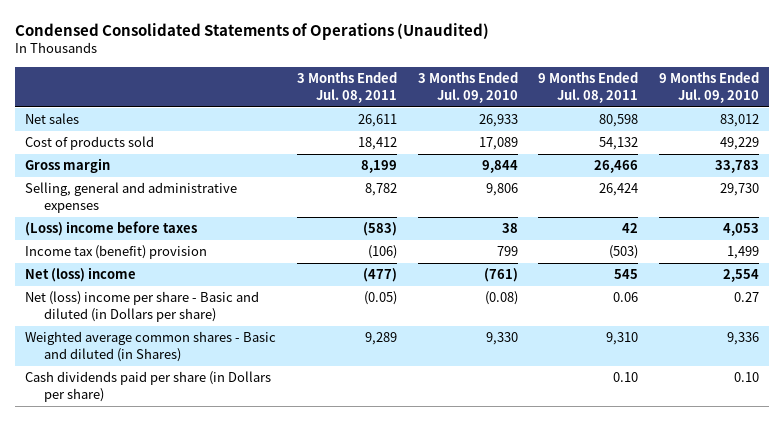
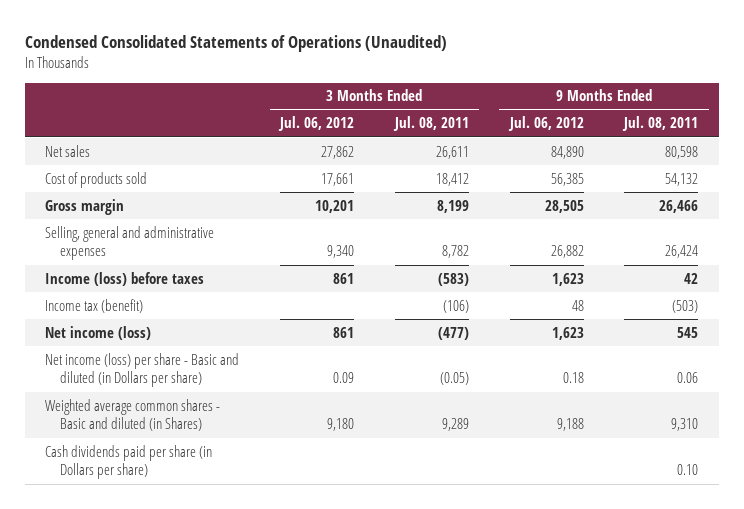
[417,71,518,103] 3 Months Ended Jul. 09, 2010 -> none
[658,71,759,103] 9 Months Ended Jul. 09, 2010 -> none
none -> [278,116,355,132] Jul. 06, 2012
none -> [507,116,584,132] Jul. 06, 2012
[25,221,198,237] (Loss) income before taxes -> [45,271,205,286] Income (loss) before taxes
[25,245,208,260] Income tax (benefit) provision -> [45,298,144,313] Income tax (benefit)
[25,267,137,283] Net (loss) income -> [45,325,152,340] Net income (loss)
[25,291,260,323] Net (loss) income per share - Basic and diluted (in Dollars per share) -> [45,352,240,388] Net income (loss) per share - Basic and diluted (in Dollars per share)

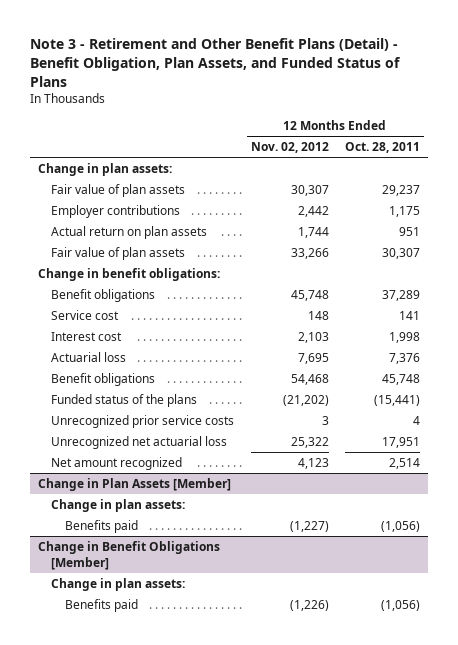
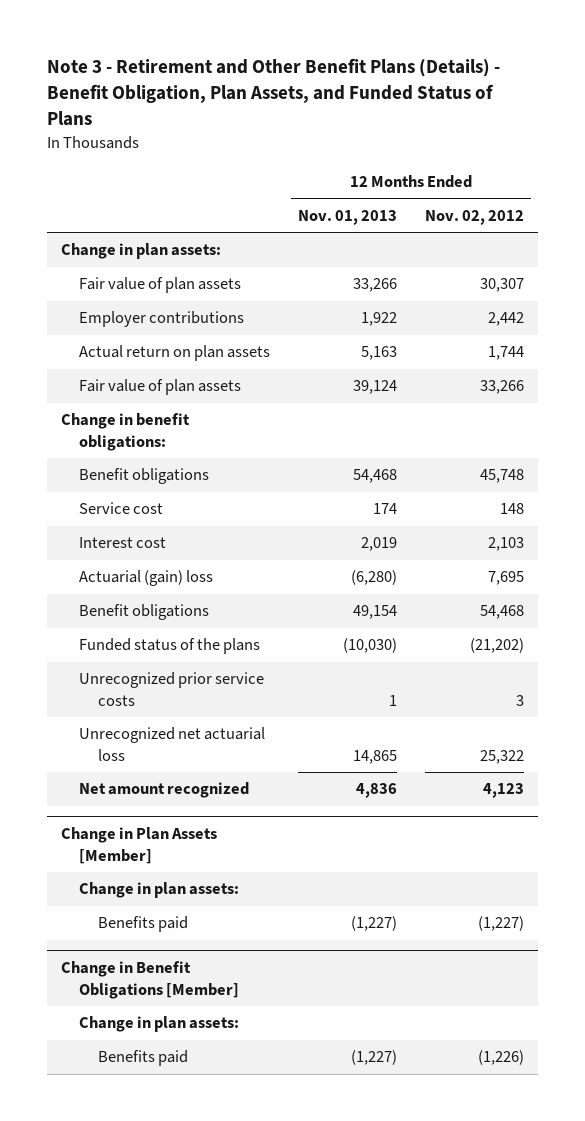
[29,37,401,87] Note 3 - Retirement and Other Benefit Plans (Detail) - Benefit Obligation, Plan Assets, and Funded Status of Plans -> [47,58,501,127] Note 3 - Retirement and Other Benefit Plans (Details) - Benefit Obligation, Plan Assets, and Funded Status of Plans
[344,142,420,154] Oct. 28, 2011 -> none
none -> [298,209,398,225] Nov. 01, 2013
[51,351,127,362] Actuarial loss -> [79,570,214,587] Actuarial (gain) loss

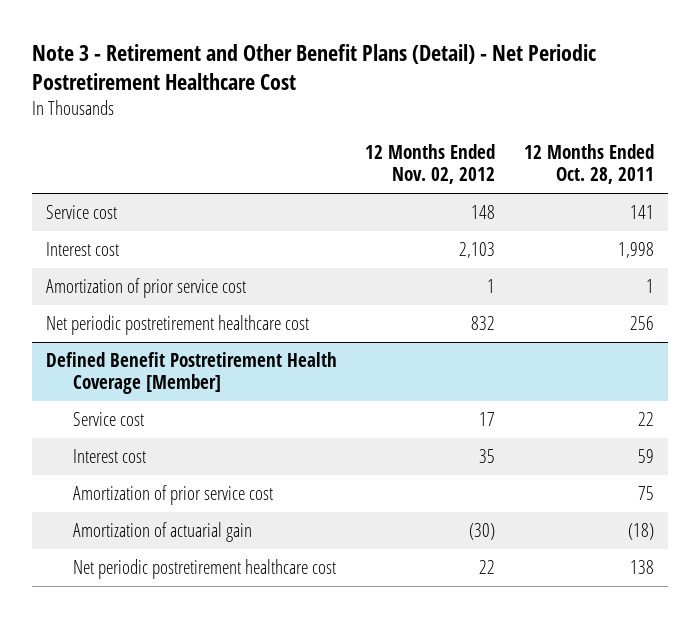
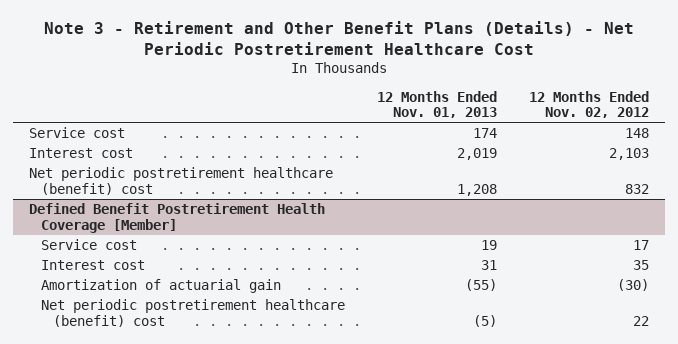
[31,43,596,90] Note 3 - Retirement and Other Benefit Plans (Detail) - Net Periodic Postretirement Healthcare Cost -> [44,20,635,55] Note 3 - Retirement and Other Benefit Plans (Details) - Net Periodic Postretirement Healthcare Cost
[523,144,654,185] 12 Months Ended Oct. 28, 2011 -> none
none -> [377,90,498,119] 12 Months Ended Nov. 01, 2013
[45,278,246,299] Amortization of prior service cost -> none
[45,315,309,336] Net periodic postretirement healthcare cost -> [29,166,334,195] Net periodic postretirement healthcare (benefit) cost
[73,485,274,506] Amortization of prior service cost -> none
[73,559,337,580] Net periodic postretirement healthcare cost -> [41,298,346,327] Net periodic postretirement healthcare (benefit) cost

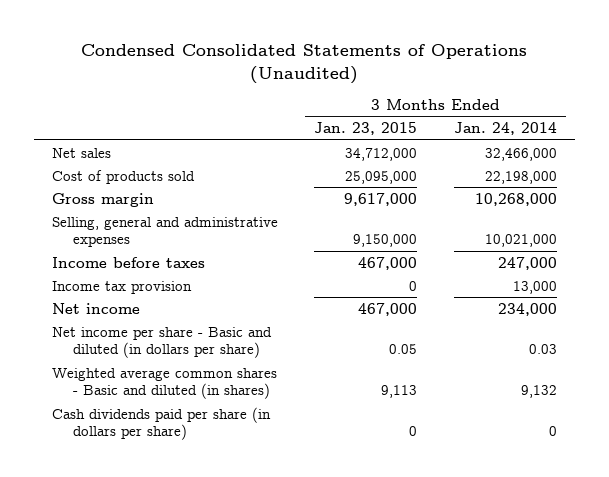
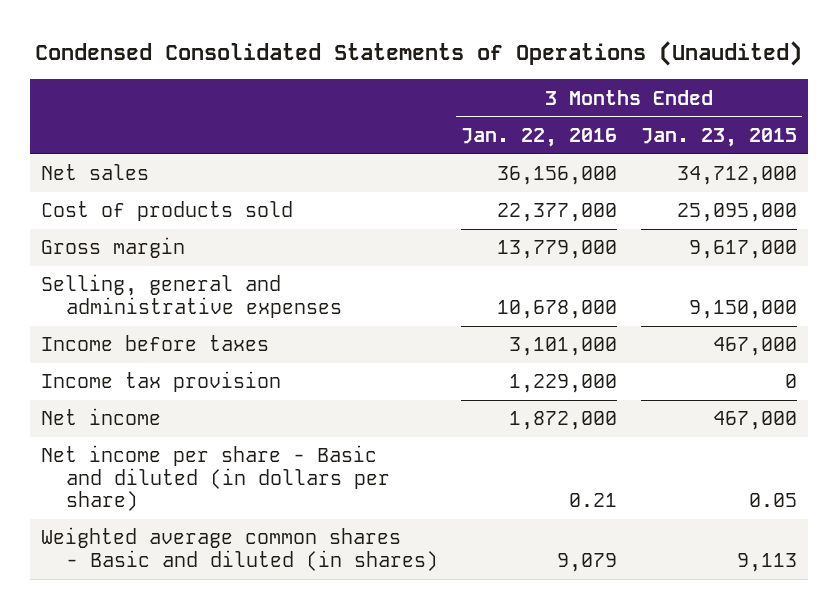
[453,122,557,136] Jan. 24, 2014 -> none
none -> [461,127,618,147] Jan. 22, 2016
[51,406,271,441] Cash dividends paid per share (in dollars per share) -> none

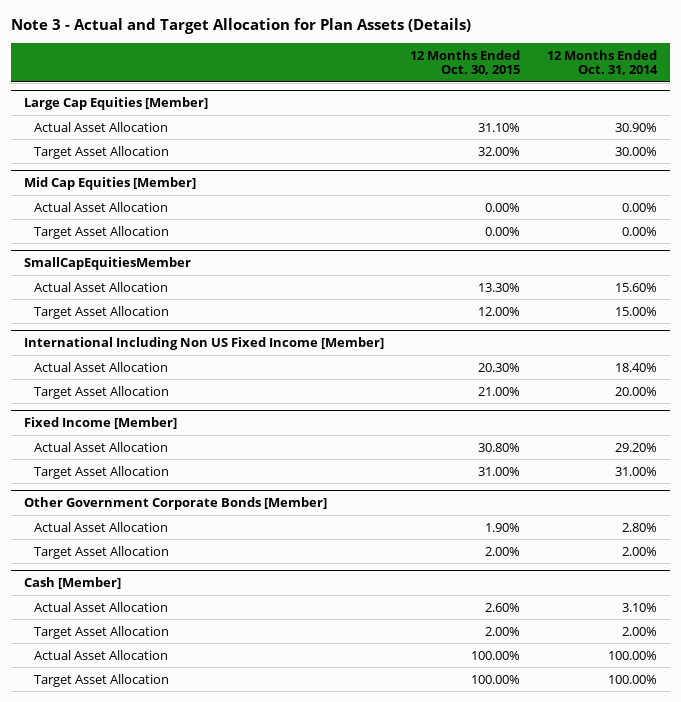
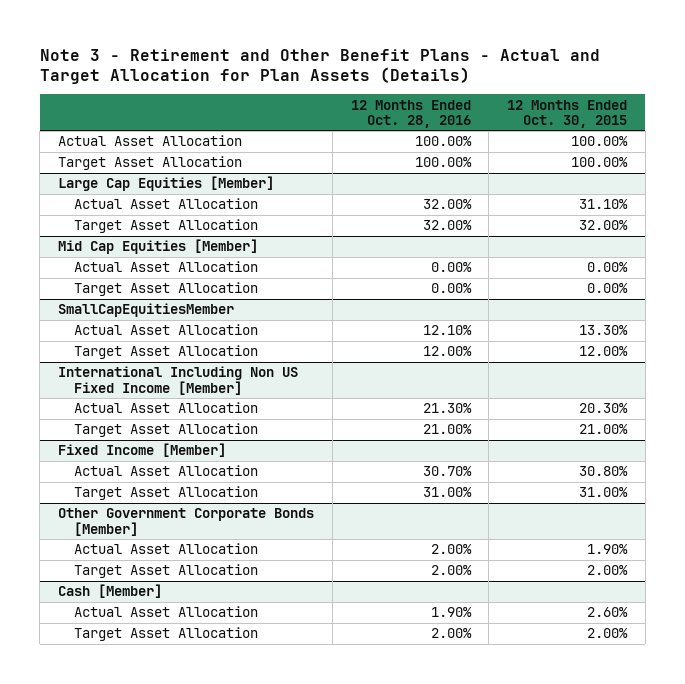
[10,18,471,35] Note 3 - Actual and Target Allocation for Plan Assets (Details) -> [39,48,600,85] Note 3 - Retirement and Other Benefit Plans - Actual and Target Allocation for Plan Assets (Details)
[546,49,658,76] 12 Months Ended Oct. 31, 2014 -> none
none -> [350,99,471,128] 12 Months Ended Oct. 28, 2016
none -> [58,135,243,147] Actual Asset Allocation
none -> [58,156,243,171] Target Asset Allocation
[34,649,169,660] Actual Asset Allocation -> none
[34,673,170,687] Target Asset Allocation -> none

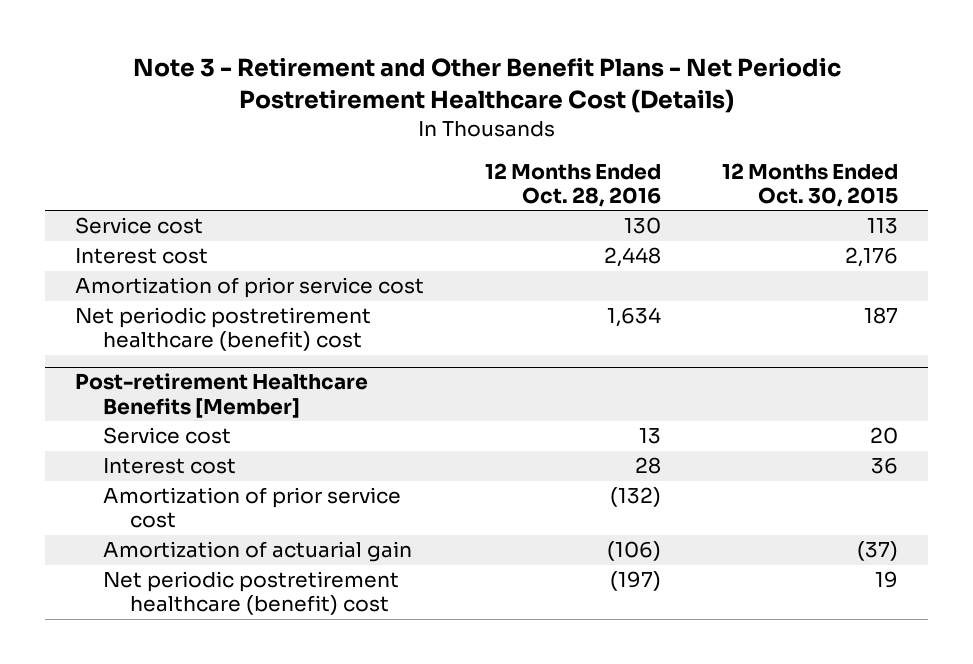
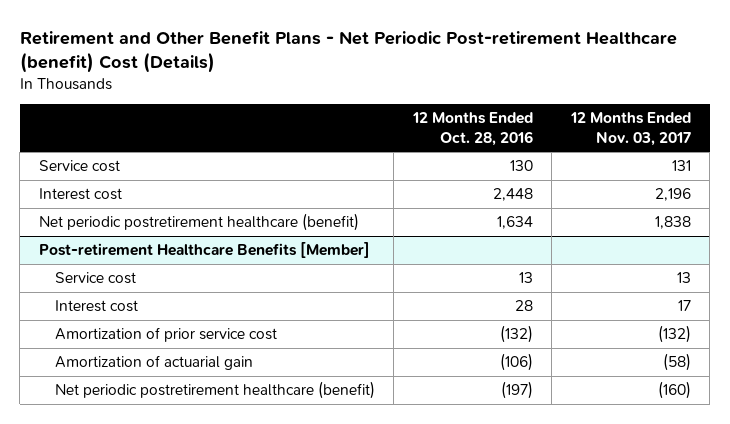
[132,57,841,114] Note 3 - Retirement and Other Benefit Plans - Net Periodic Postretirement Healthcare Cost (Details) -> [19,30,677,73] Retirement and Other Benefit Plans - Net Periodic Post-retirement Healthcare (benefit) Cost (Details)
[721,162,898,207] 12 Months Ended Oct. 30, 2015 -> none
none -> [569,112,691,146] 12 Months Ended Nov. 03, 2017
[75,277,425,299] Amortization of prior service cost -> none
[75,307,372,352] Net periodic postretirement healthcare (benefit) cost -> [38,213,359,232] Net periodic postretirement healthcare (benefit)
[102,571,399,616] Net periodic postretirement healthcare (benefit) cost -> [54,381,375,400] Net periodic postretirement healthcare (benefit)

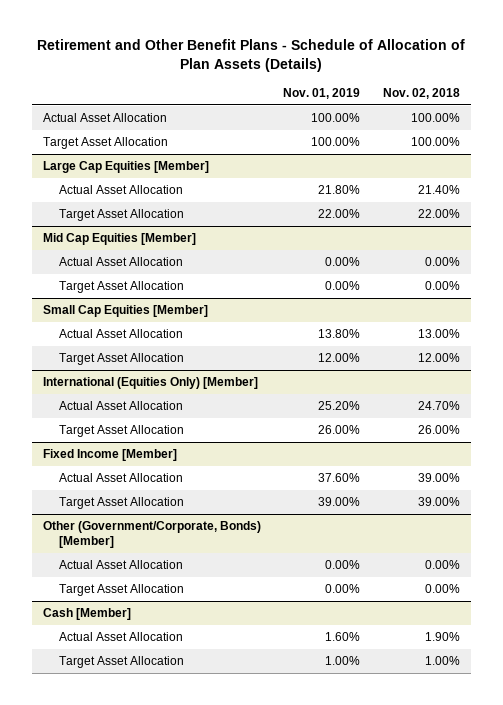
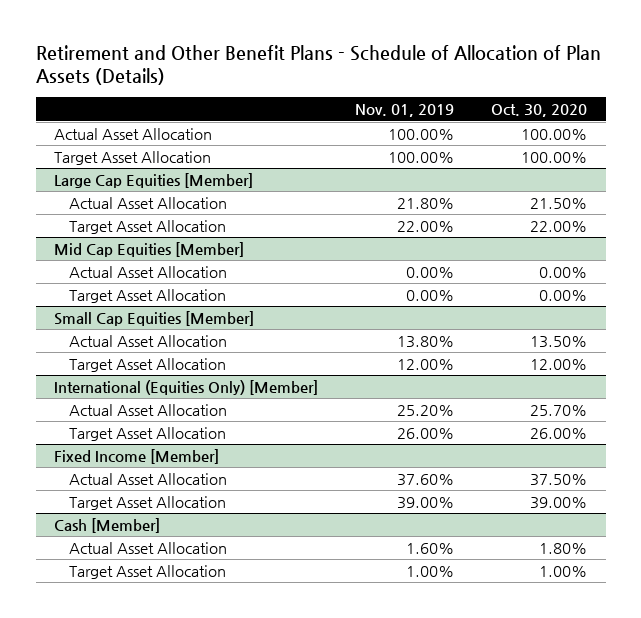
[382,87,460,99] Nov. 02, 2018 -> none
none -> [491,104,588,118] Oct. 30, 2020
[43,520,262,549] Other (Government/Corporate, Bonds) [Member] -> none
[58,559,183,569] Actual Asset Allocation -> none
[58,583,184,596] Target Asset Allocation -> none

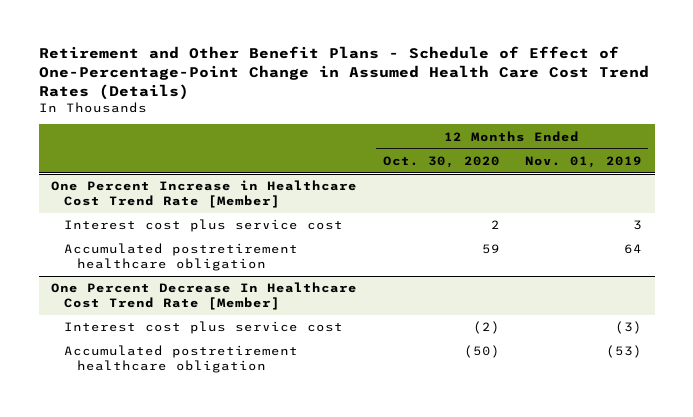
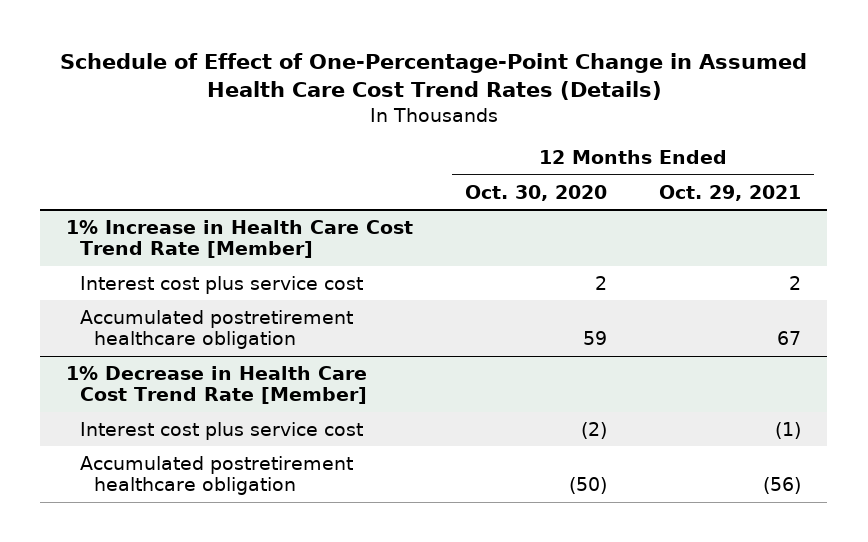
[38,45,649,100] Retirement and Other Benefit Plans - Schedule of Effect of One-Percentage-Point Change in Assumed Health Care Cost Trend Rates (Details) -> [59,52,807,101] Schedule of Effect of One-Percentage-Point Change in Assumed Health Care Cost Trend Rates (Details)
[524,155,642,168] Nov. 01, 2019 -> none
none -> [659,184,802,201] Oct. 29, 2021
[51,180,358,209] One Percent Increase in Healthcare Cost Trend Rate [Member] -> [66,219,414,259] 1% Increase in Health Care Cost Trend Rate [Member]
[51,282,358,311] One Percent Decrease In Healthcare Cost Trend Rate [Member] -> [66,365,368,405] 1% Decrease in Health Care Cost Trend Rate [Member]

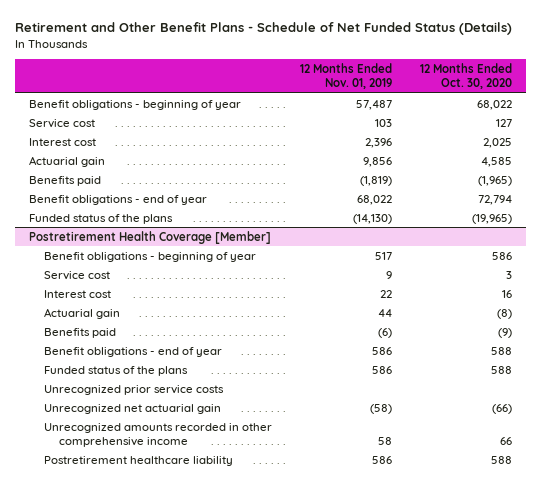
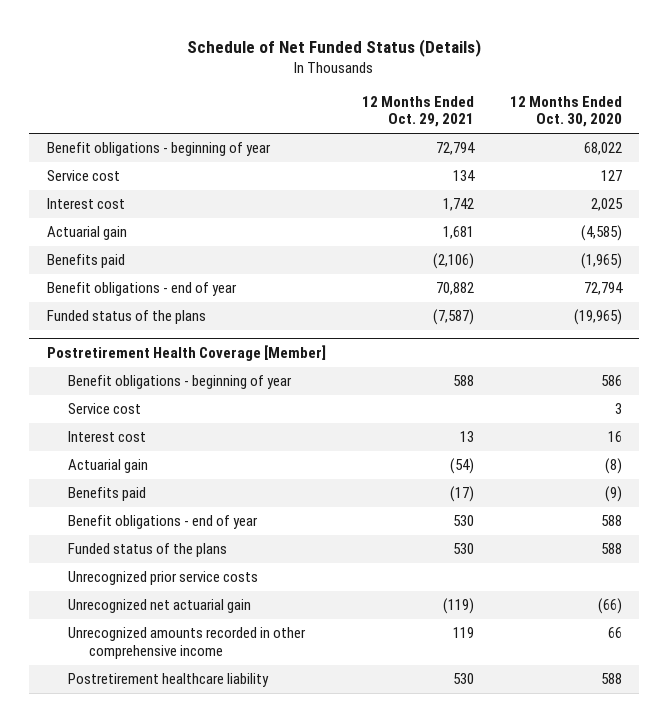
[14,22,512,36] Retirement and Other Benefit Plans - Schedule of Net Funded Status (Details) -> [187,38,482,57] Schedule of Net Funded Status (Details)
[299,62,392,90] 12 Months Ended Nov. 01, 2019 -> none
none -> [361,96,474,128] 12 Months Ended Oct. 29, 2021
[480,156,512,167] 4,585 -> [580,225,622,242] (4,585)

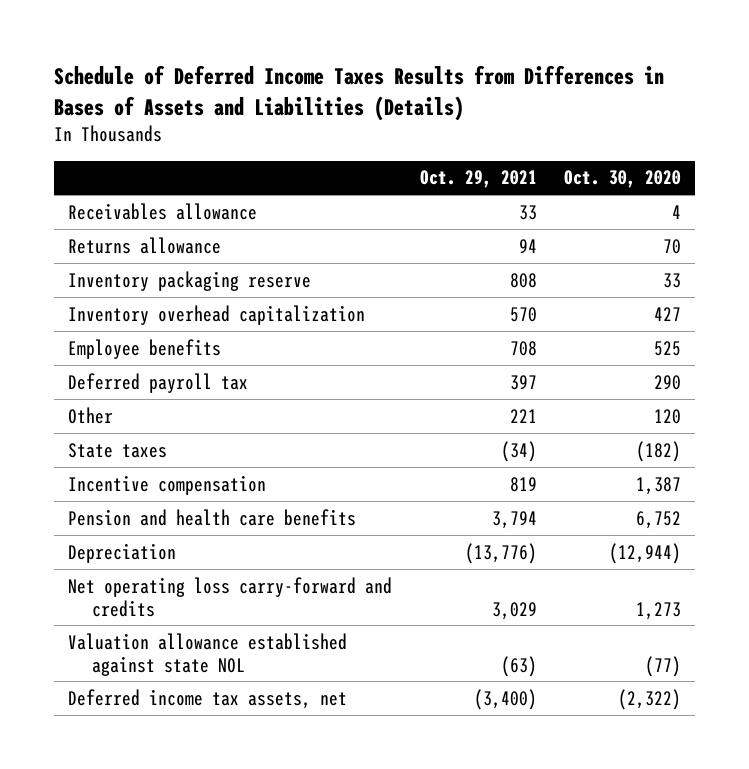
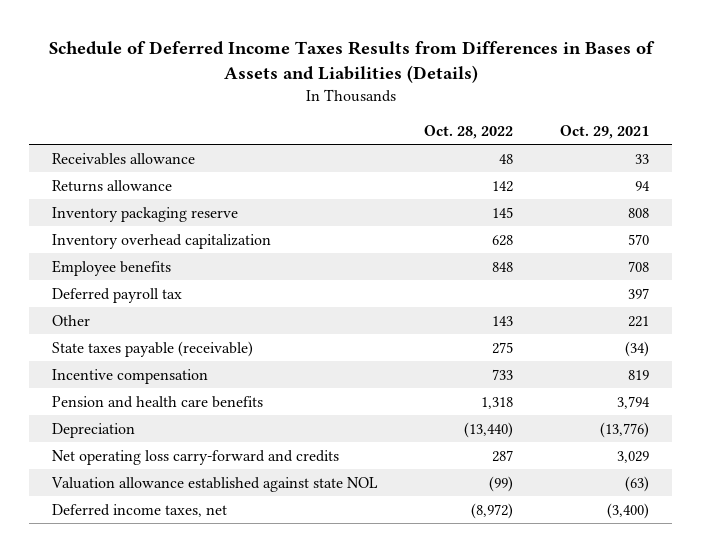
[564,170,682,189] Oct. 30, 2020 -> none
none -> [424,124,514,139] Oct. 28, 2022
[67,442,167,458] State taxes -> [52,340,254,357] State taxes payable (receivable)
[67,688,347,709] Deferred income tax assets, net -> [52,503,228,517] Deferred income taxes, net

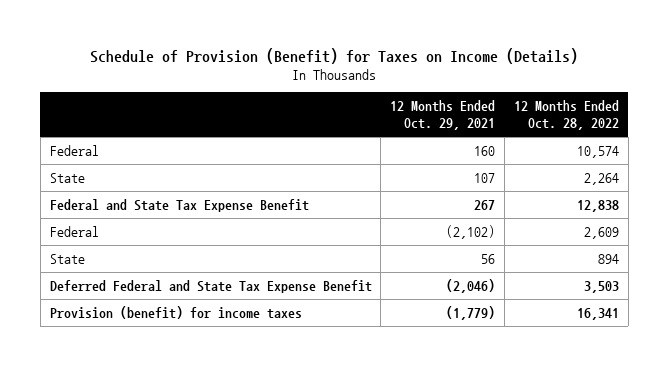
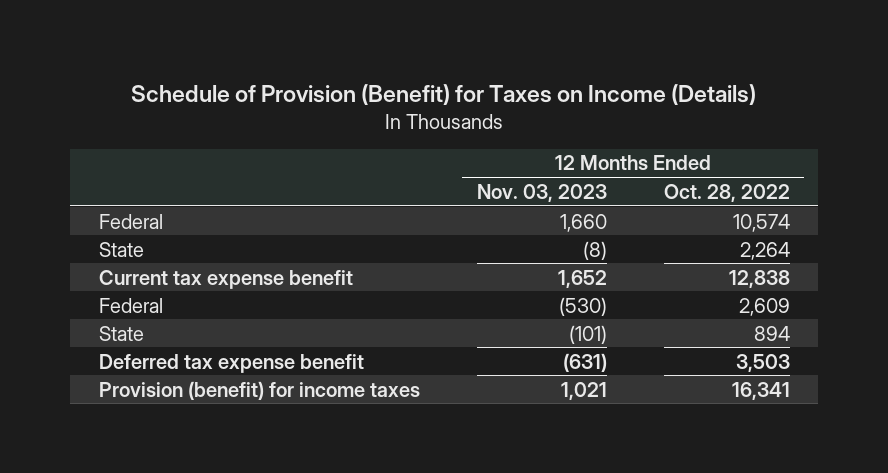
[390,99,496,131] 12 Months Ended Oct. 29, 2021 -> none
none -> [476,183,607,202] Nov. 03, 2023
[49,198,309,212] Federal and State Tax Expense Benefit -> [98,269,353,289] Current tax expense benefit
[49,279,372,293] Deferred Federal and State Tax Expense Benefit -> [98,353,364,373] Deferred tax expense benefit

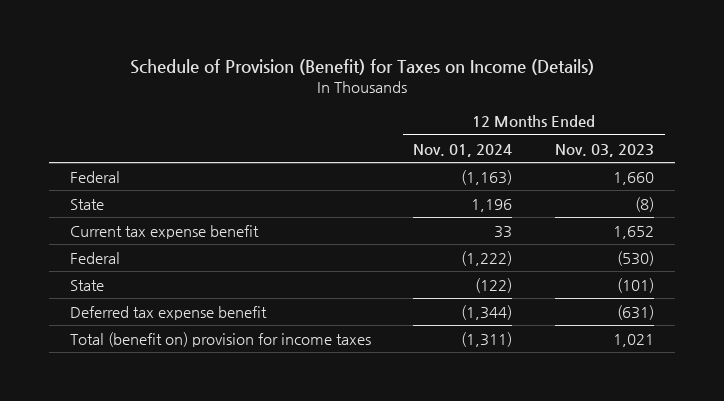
[663,183,790,202] Oct. 28, 2022 -> none
none -> [413,143,513,157] Nov. 01, 2024
[98,380,420,400] Provision (benefit) for income taxes -> [70,331,372,347] Total (benefit on) provision for income taxes

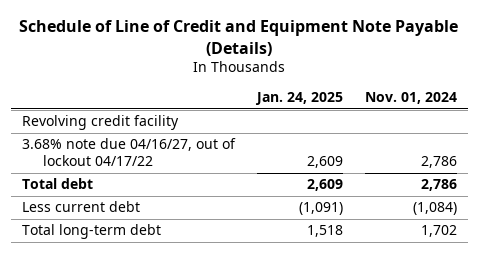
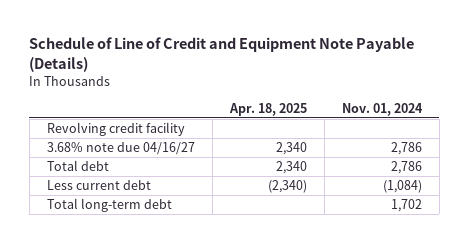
[254,92,343,106] Jan. 24, 2025 -> none
none -> [228,102,307,116] Apr. 18, 2025
[21,138,236,167] 3.68% note due 04/16/27, out of lockout 04/17/22 -> [46,142,195,156] 3.68% note due 04/16/27

